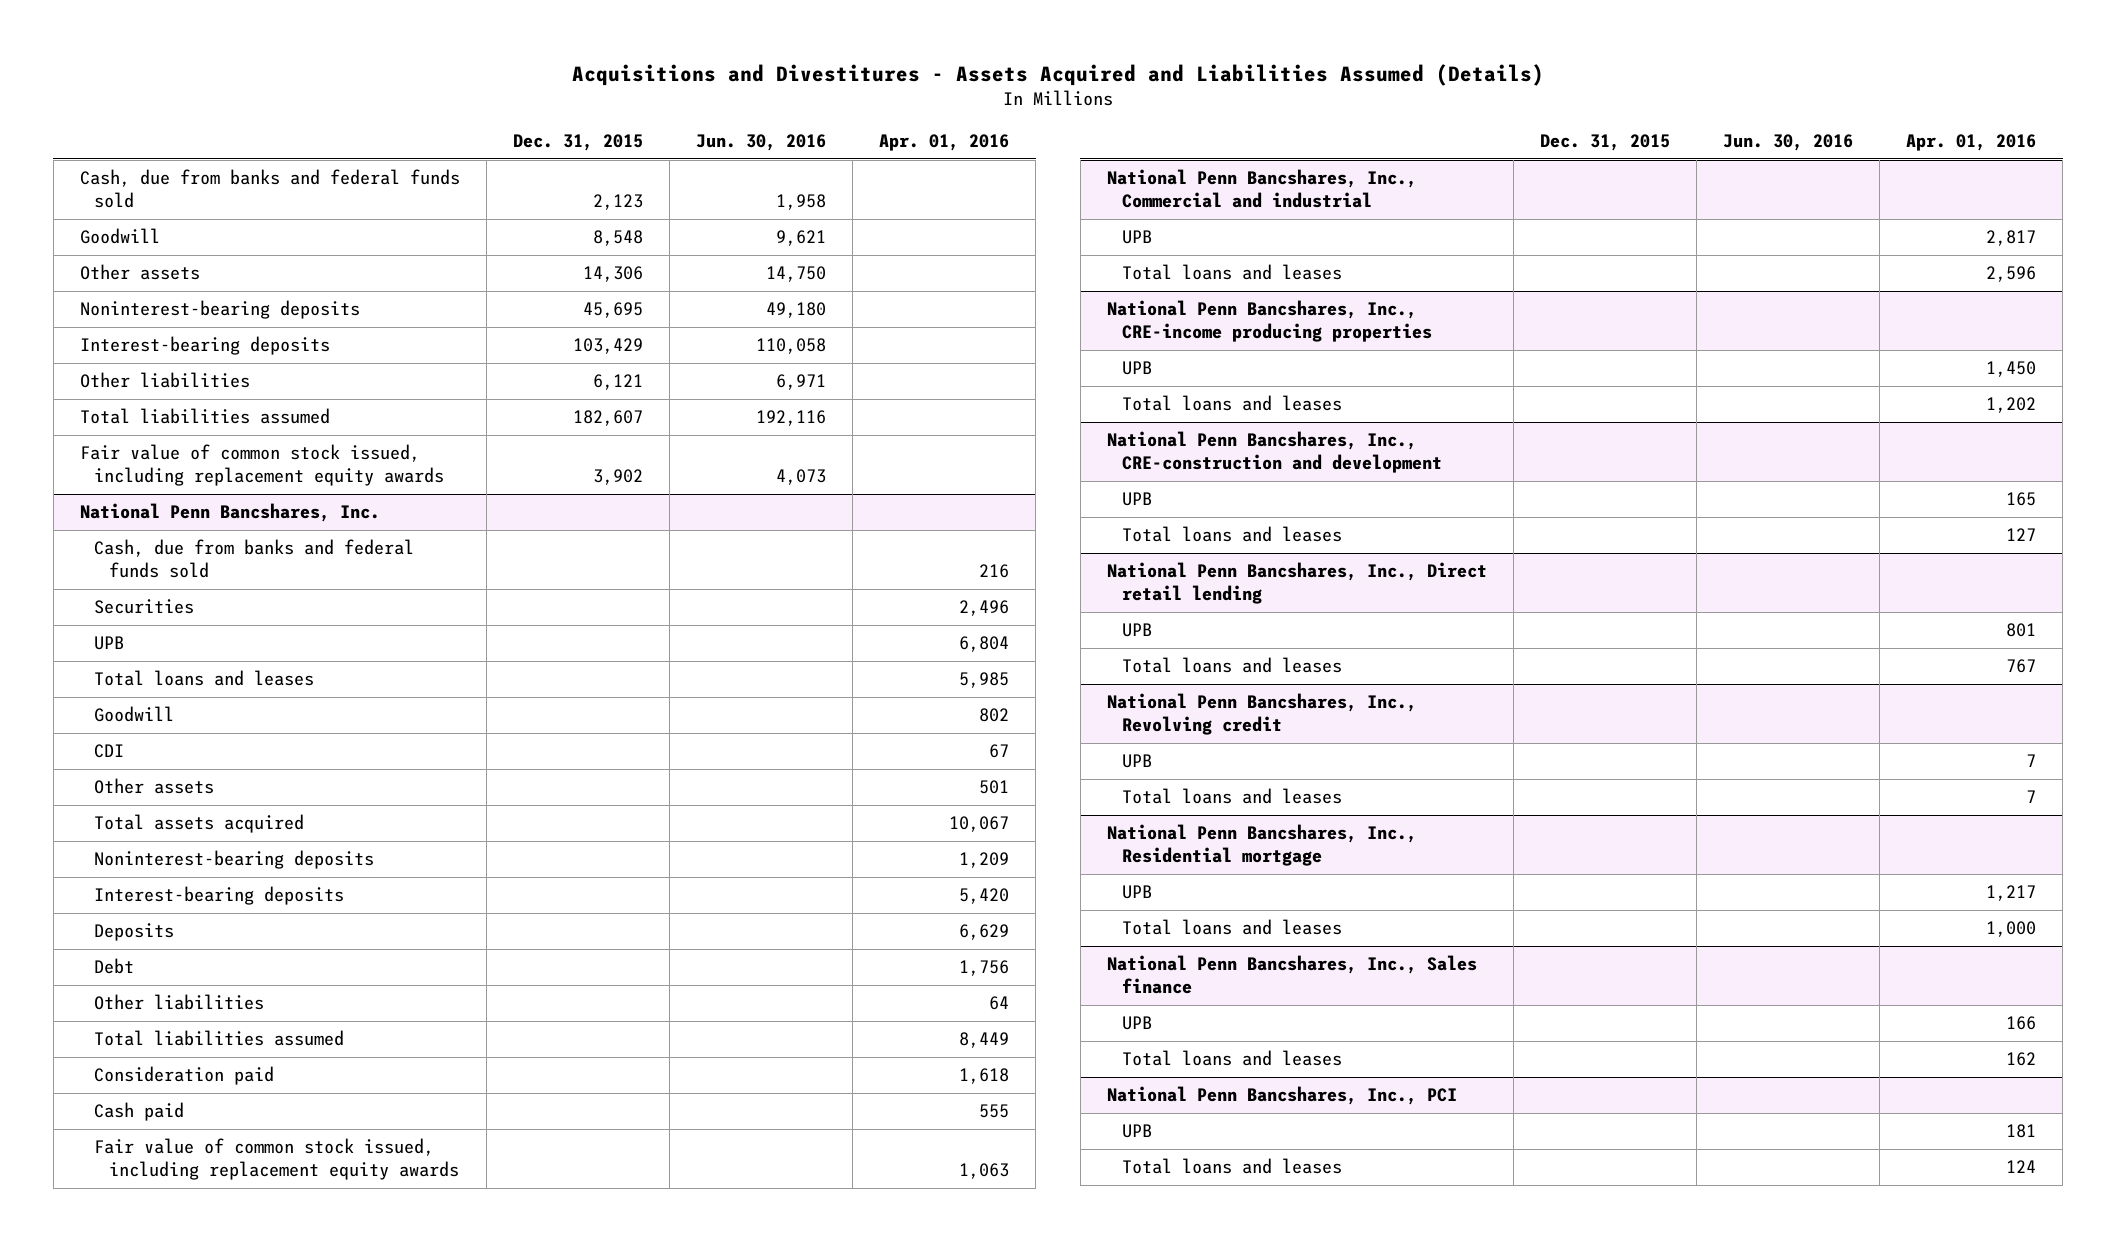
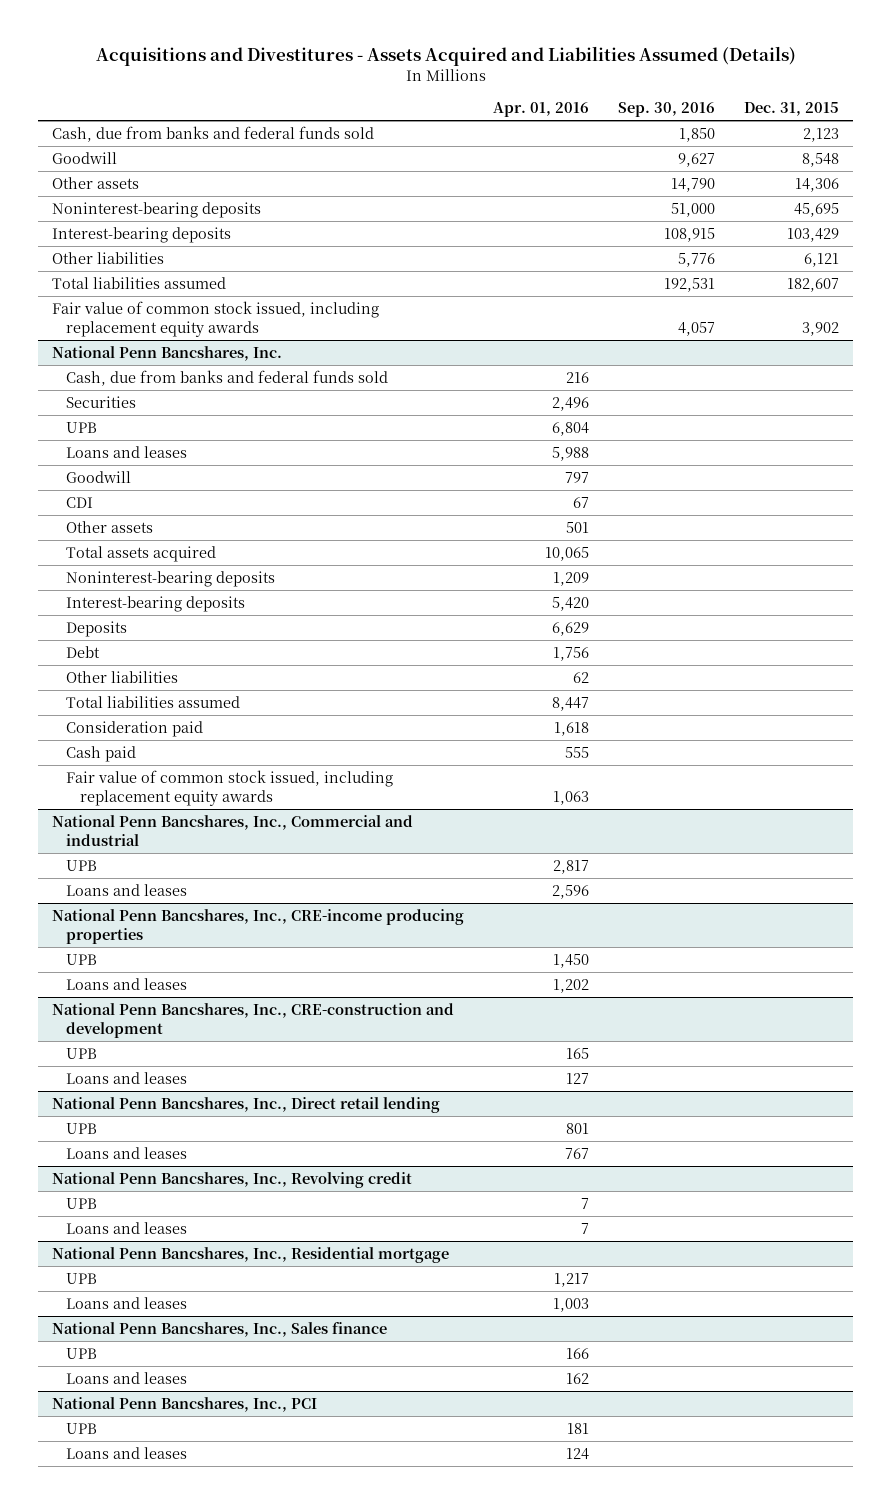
[695,134,826,152] Jun. 30, 2016 -> none
none -> [618,102,716,118] Sep. 30, 2016
[94,670,315,687] Total loans and leases -> [66,445,188,458] Loans and leases
[959,672,1010,689] 5,985 -> [552,446,590,461] 5,988
[979,708,1010,723] 802 -> [565,471,590,483] 797
[949,816,1010,833] 10,067 -> [545,546,590,561] 10,065
[989,996,1010,1011] 64 -> [573,671,590,683] 62
[959,1032,1010,1049] 8,449 -> [552,696,590,711] 8,447
[1121,264,1342,281] Total loans and leases -> [66,883,188,896] Loans and leases
[1121,395,1342,412] Total loans and leases -> [66,977,188,990] Loans and leases
[1121,526,1342,543] Total loans and leases -> [66,1071,188,1084] Loans and leases
[1121,657,1342,674] Total loans and leases -> [66,1146,188,1159] Loans and leases
[1121,788,1342,805] Total loans and leases -> [66,1221,188,1234] Loans and leases
[1121,919,1342,936] Total loans and leases -> [66,1296,188,1309] Loans and leases
[1986,921,2037,938] 1,000 -> [553,1297,590,1312] 1,003
[1121,1050,1342,1067] Total loans and leases -> [66,1371,188,1384] Loans and leases
[1121,1158,1342,1175] Total loans and leases -> [66,1446,188,1459] Loans and leases

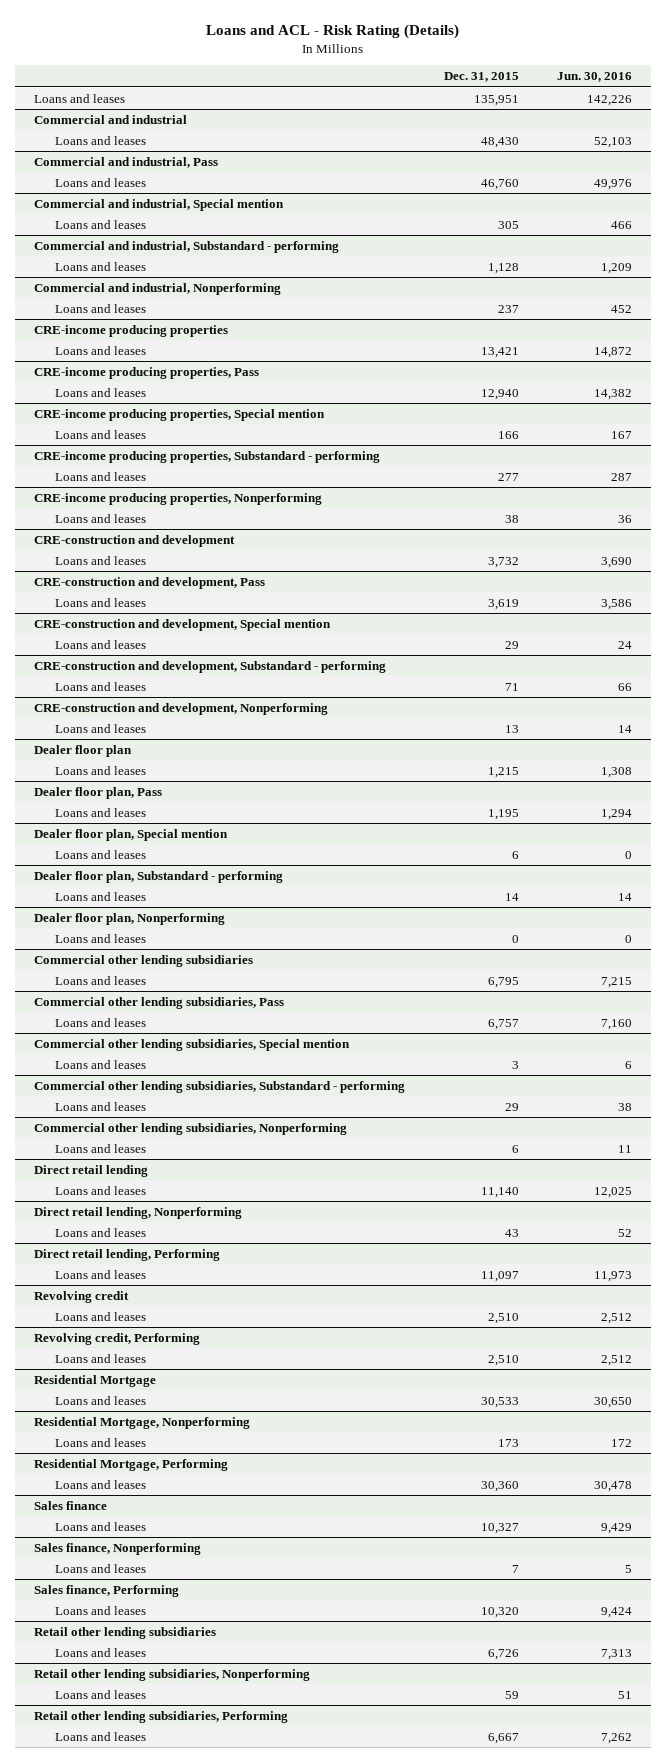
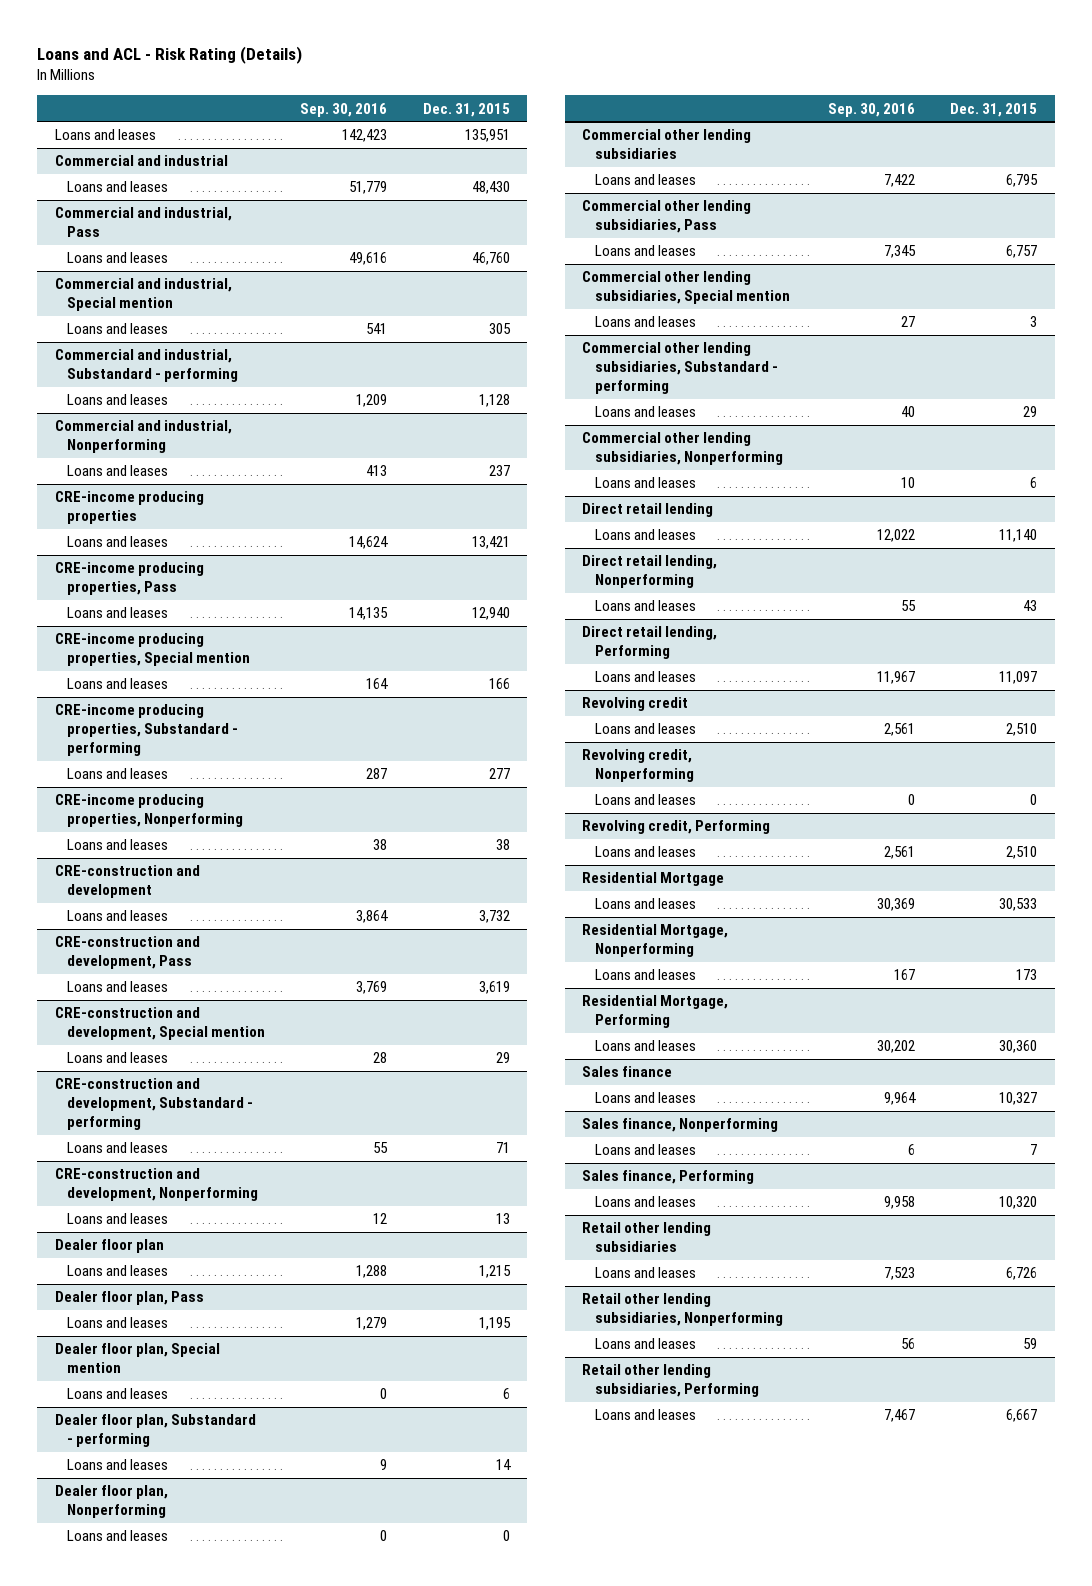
[557,72,633,83] Jun. 30, 2016 -> none
none -> [300,102,388,117] Sep. 30, 2016
none -> [582,749,694,783] Revolving credit, Nonperforming
none -> [594,794,696,806] Loans and leases

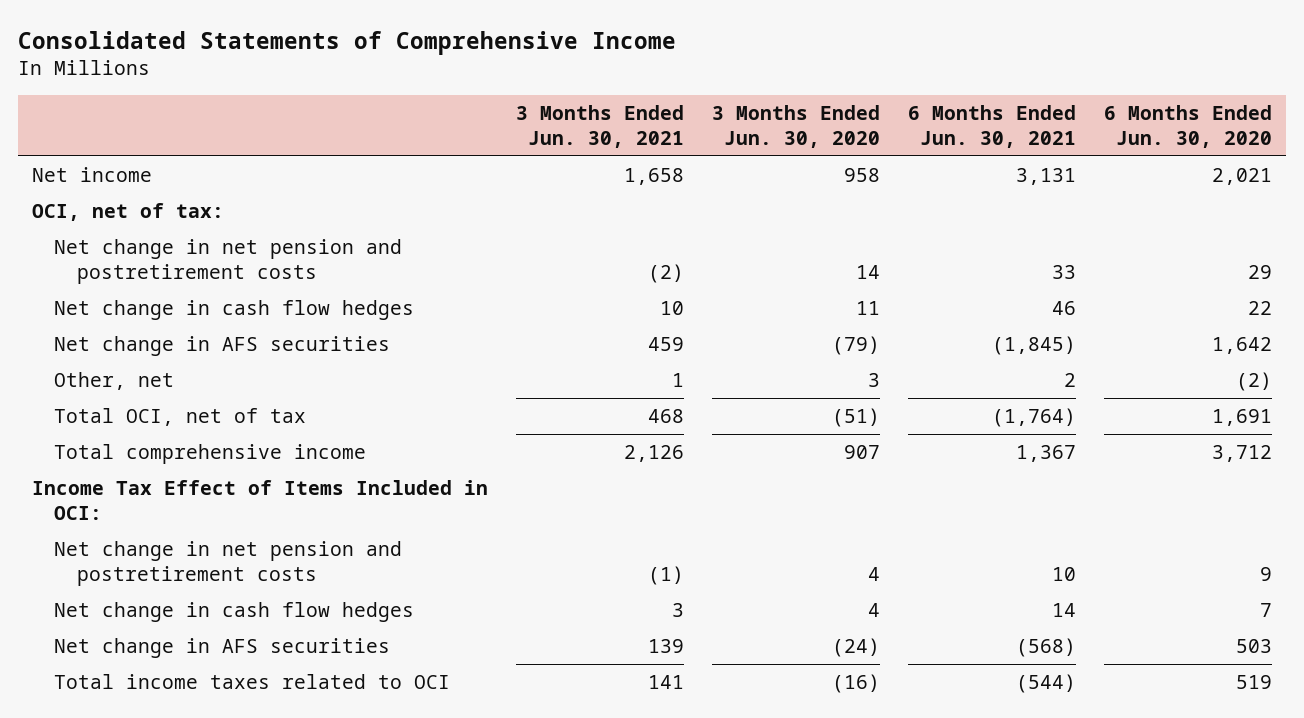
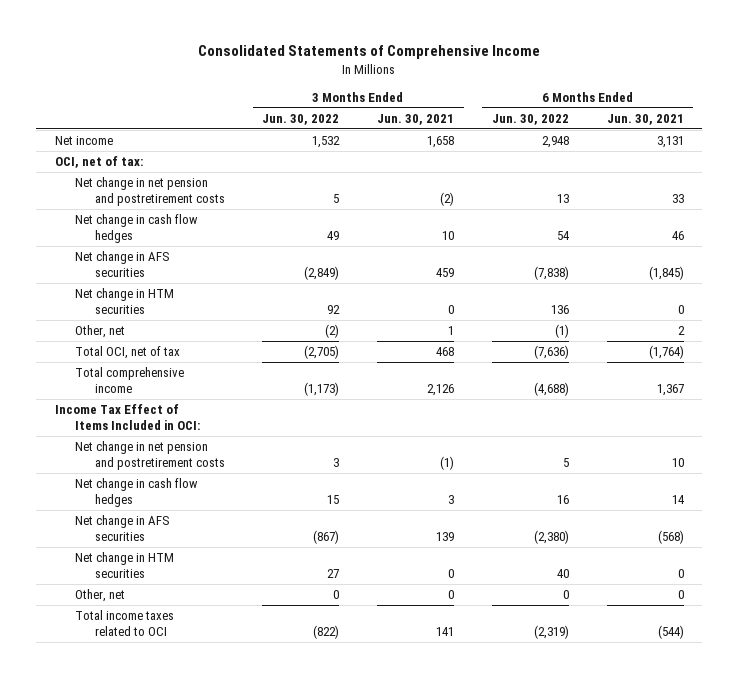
[712,104,881,149] 3 Months Ended Jun. 30, 2020 -> none
[1104,104,1273,149] 6 Months Ended Jun. 30, 2020 -> none
none -> [262,113,340,125] Jun. 30, 2022
none -> [491,113,569,125] Jun. 30, 2022
none -> [74,288,174,314] Net change in HTM securities
none -> [74,552,174,578] Net change in HTM securities
none -> [74,589,125,603] Other, net

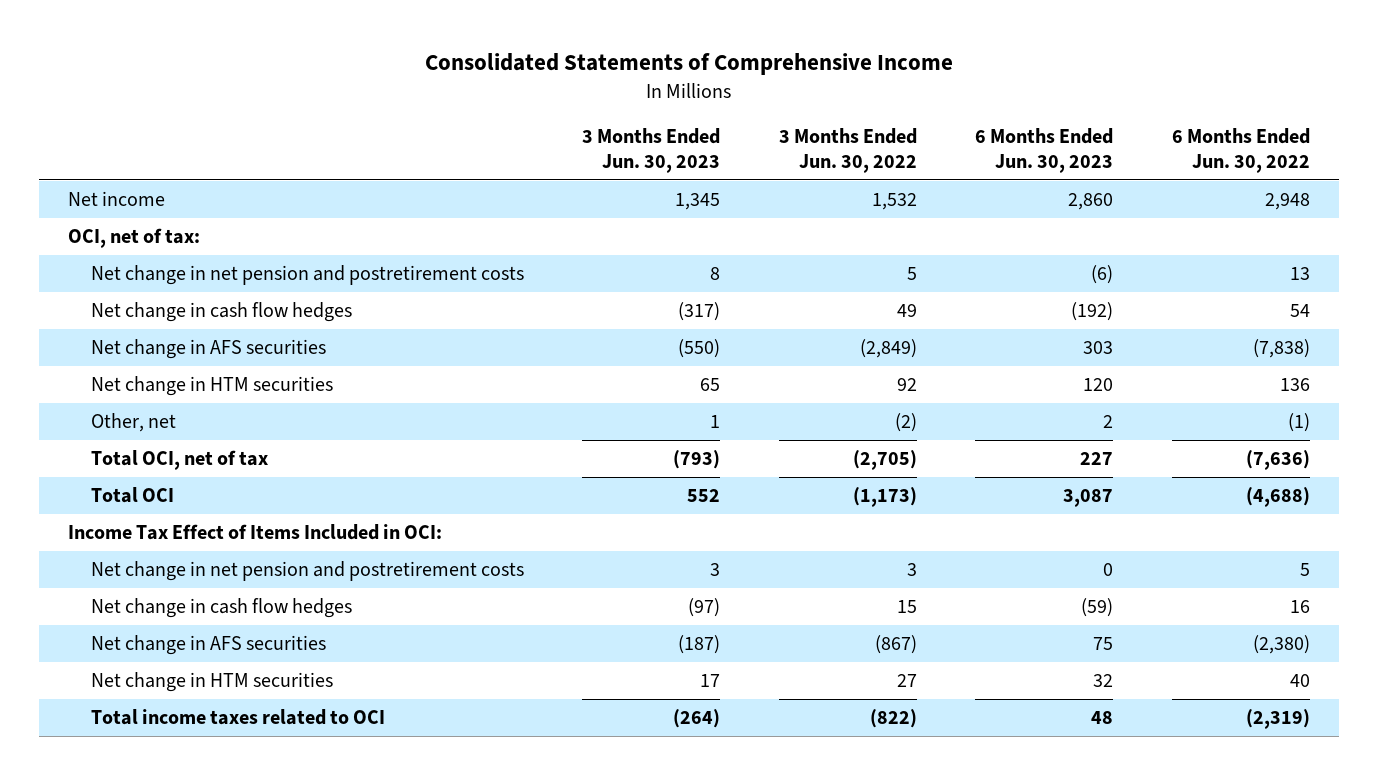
[377,113,455,125] Jun. 30, 2021 -> none
[606,113,684,125] Jun. 30, 2021 -> none
none -> [582,127,721,174] 3 Months Ended Jun. 30, 2023
none -> [975,127,1114,174] 6 Months Ended Jun. 30, 2023
[74,367,184,393] Total comprehensive income -> [90,486,174,503] Total OCI
[74,589,125,603] Other, net -> none

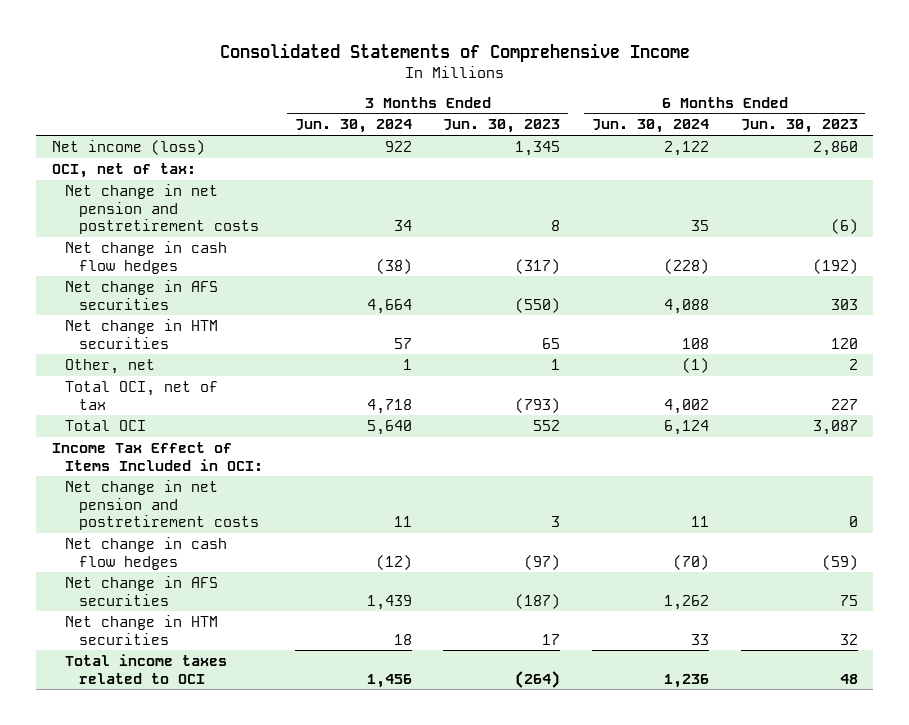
[778,127,917,174] 3 Months Ended Jun. 30, 2022 -> none
[1171,127,1310,174] 6 Months Ended Jun. 30, 2022 -> none
none -> [294,119,412,134] Jun. 30, 2024
none -> [591,119,709,134] Jun. 30, 2024
[68,190,166,206] Net income -> [51,139,205,155] Net income (loss)

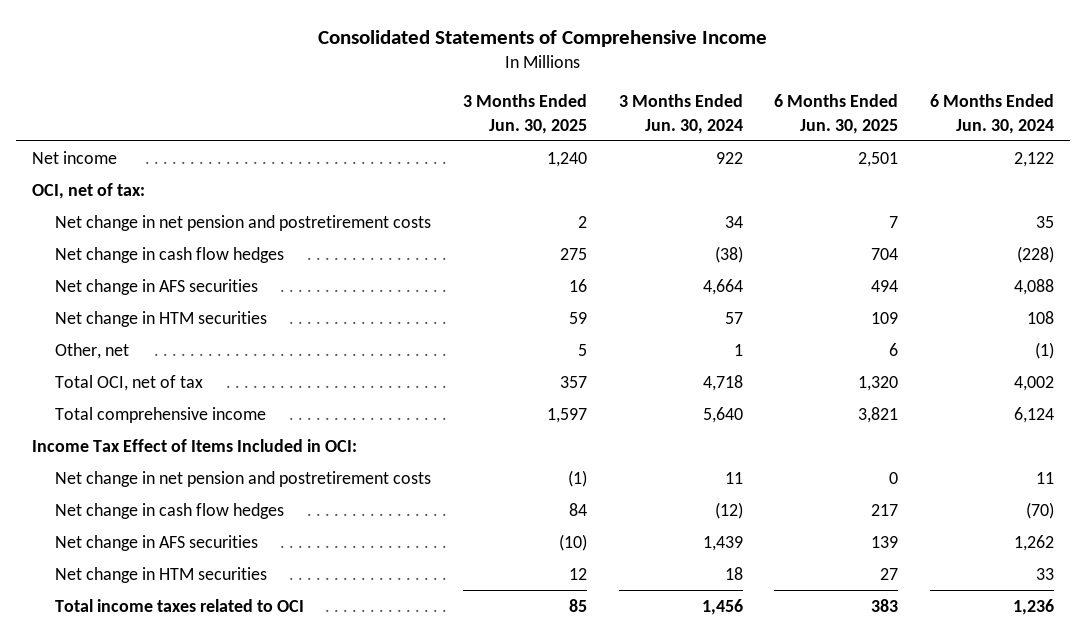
[443,119,561,134] Jun. 30, 2023 -> none
[740,119,858,134] Jun. 30, 2023 -> none
none -> [462,94,587,134] 3 Months Ended Jun. 30, 2025
none -> [774,94,899,134] 6 Months Ended Jun. 30, 2025
[51,139,205,155] Net income (loss) -> [31,150,117,164] Net income
[65,419,147,431] Total OCI -> [55,406,267,423] Total comprehensive income

